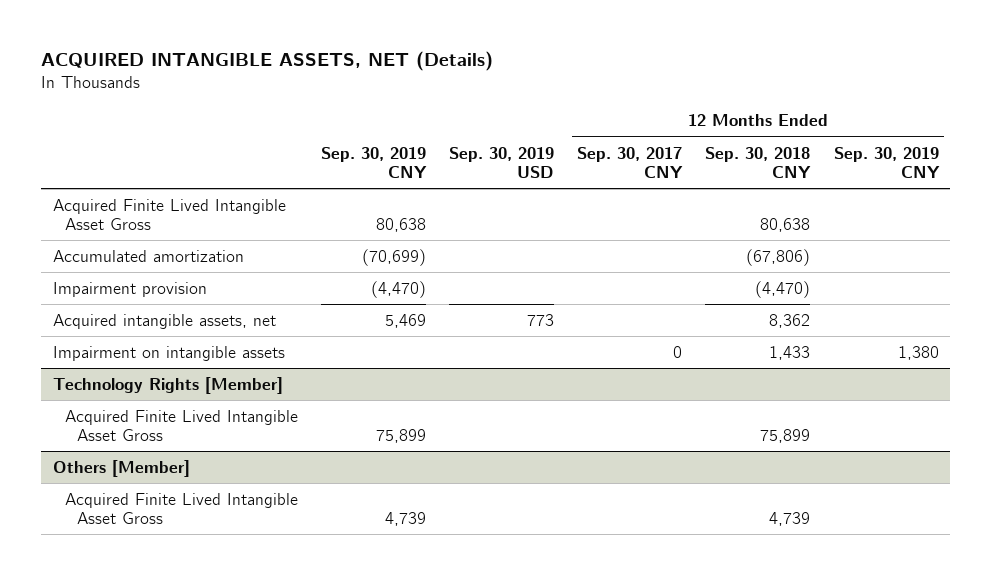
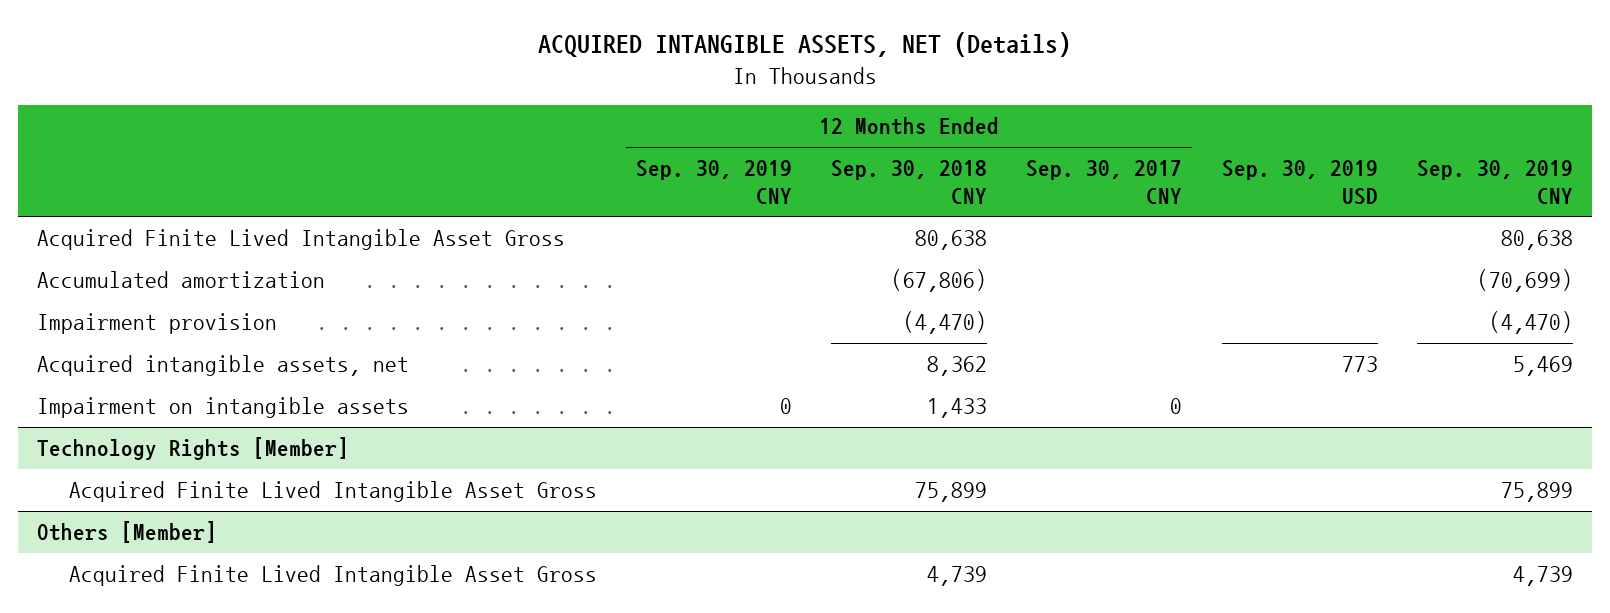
[897,345,939,360] 1,380 -> [780,398,793,415] 0

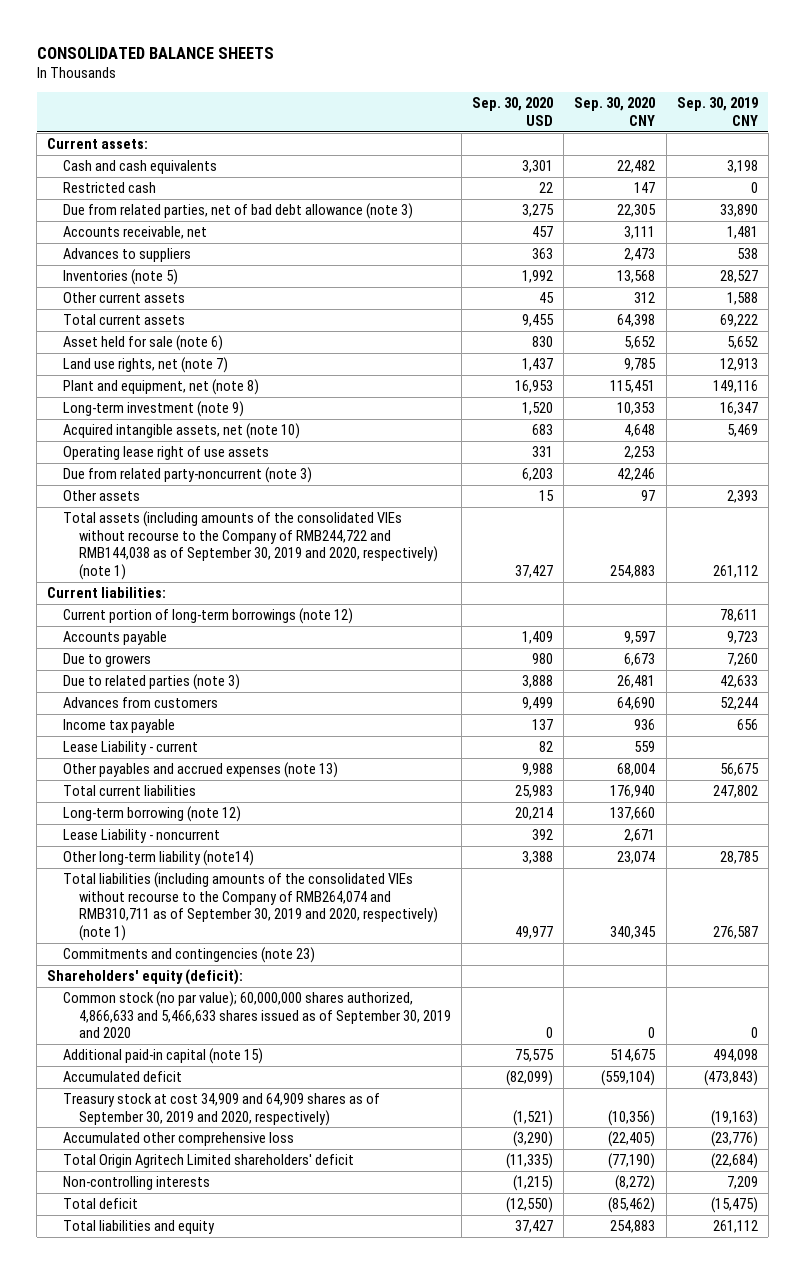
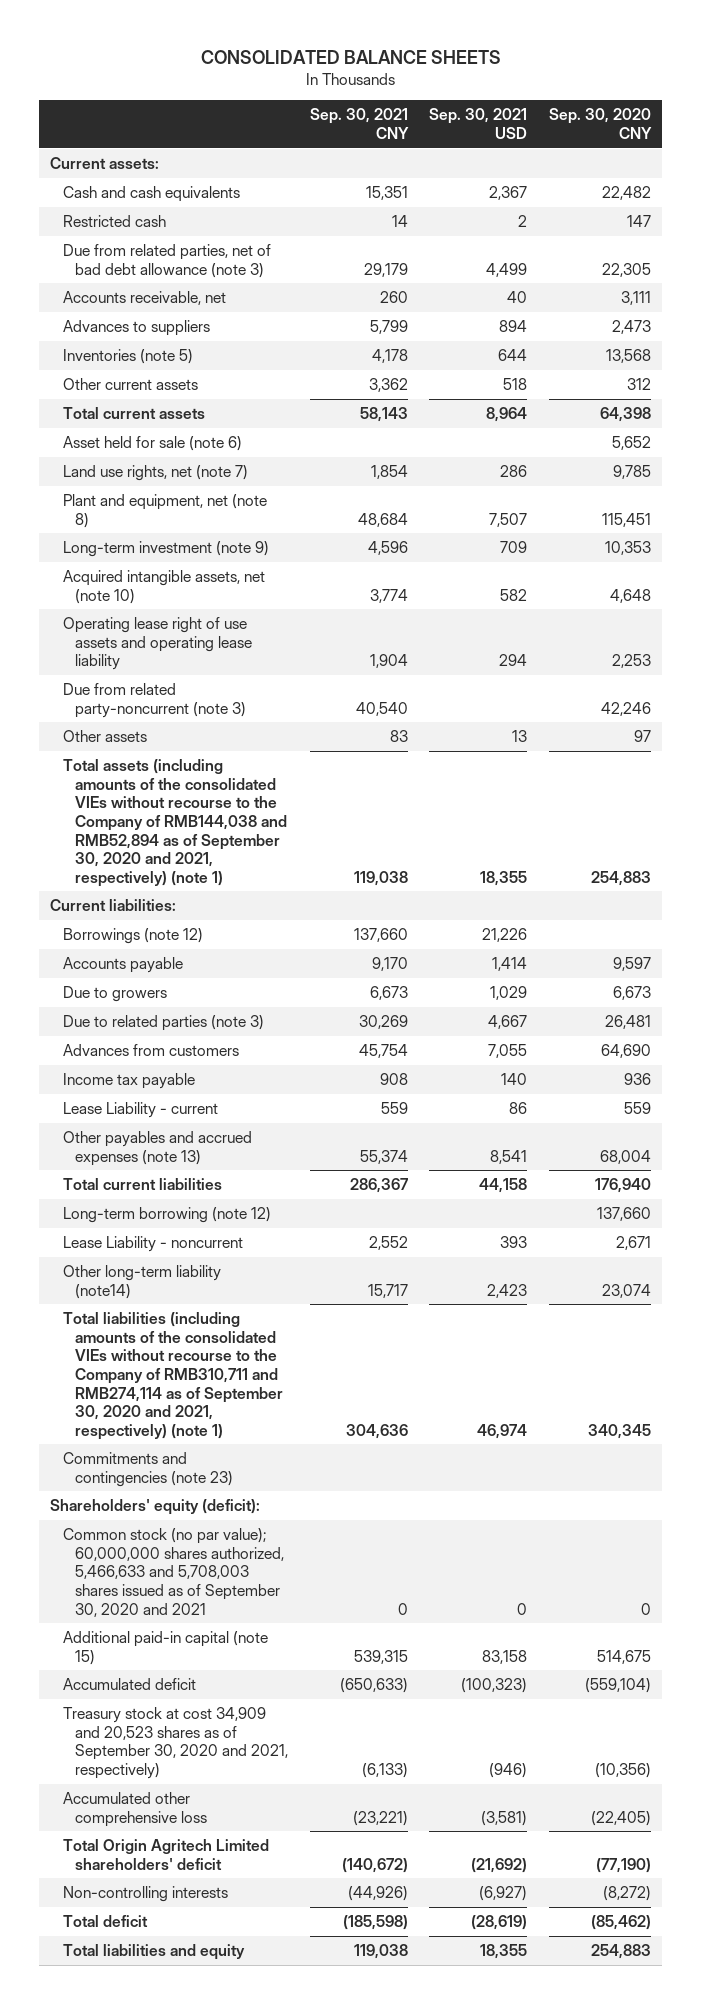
[472,97,554,127] Sep. 30, 2020 USD -> none
[676,97,758,127] Sep. 30, 2019 CNY -> none
none -> [309,108,409,139] Sep. 30, 2021 CNY
none -> [429,108,528,139] Sep. 30, 2021 USD
[63,445,270,460] Operating lease right of use assets -> [62,617,252,671] Operating lease right of use assets and operating lease liability
[63,510,438,581] Total assets (including amounts of the consolidated VIEs without recourse to the Company of RMB244,722 and RMB144,038 as of September 30, 2019 and 2020, respectively) (note 1) -> [62,759,287,887] Total assets (including amounts of the consolidated VIEs without recourse to the Company of RMB144,038 and RMB52,894 as of September 30, 2020 and 2021, respectively) (note 1)
[63,607,354,624] Current portion of long-term borrowings (note 12) -> [62,928,203,945] Borrowings (note 12)
[63,871,438,942] Total liabilities (including amounts of the consolidated VIEs without recourse to the Company of RMB264,074 and RMB310,711 as of September 30, 2019 and 2020, respectively) (note 1) -> [62,1312,283,1440] Total liabilities (including amounts of the consolidated VIEs without recourse to the Company of RMB310,711 and RMB274,114 as of September 30, 2020 and 2021, respectively) (note 1)
[63,990,451,1039] Common stock (no par value); 60,000,000 shares authorized, 4,866,633 and 5,466,633 shares issued as of September 30, 2019 and 2020 -> [62,1528,284,1617] Common stock (no par value); 60,000,000 shares authorized, 5,466,633 and 5,708,003 shares issued as of September 30, 2020 and 2021
[63,1092,381,1126] Treasury stock at cost 34,909 and 64,909 shares as of September 30, 2019 and 2020, respectively) -> [62,1707,288,1779] Treasury stock at cost 34,909 and 20,523 shares as of September 30, 2020 and 2021, respectively)

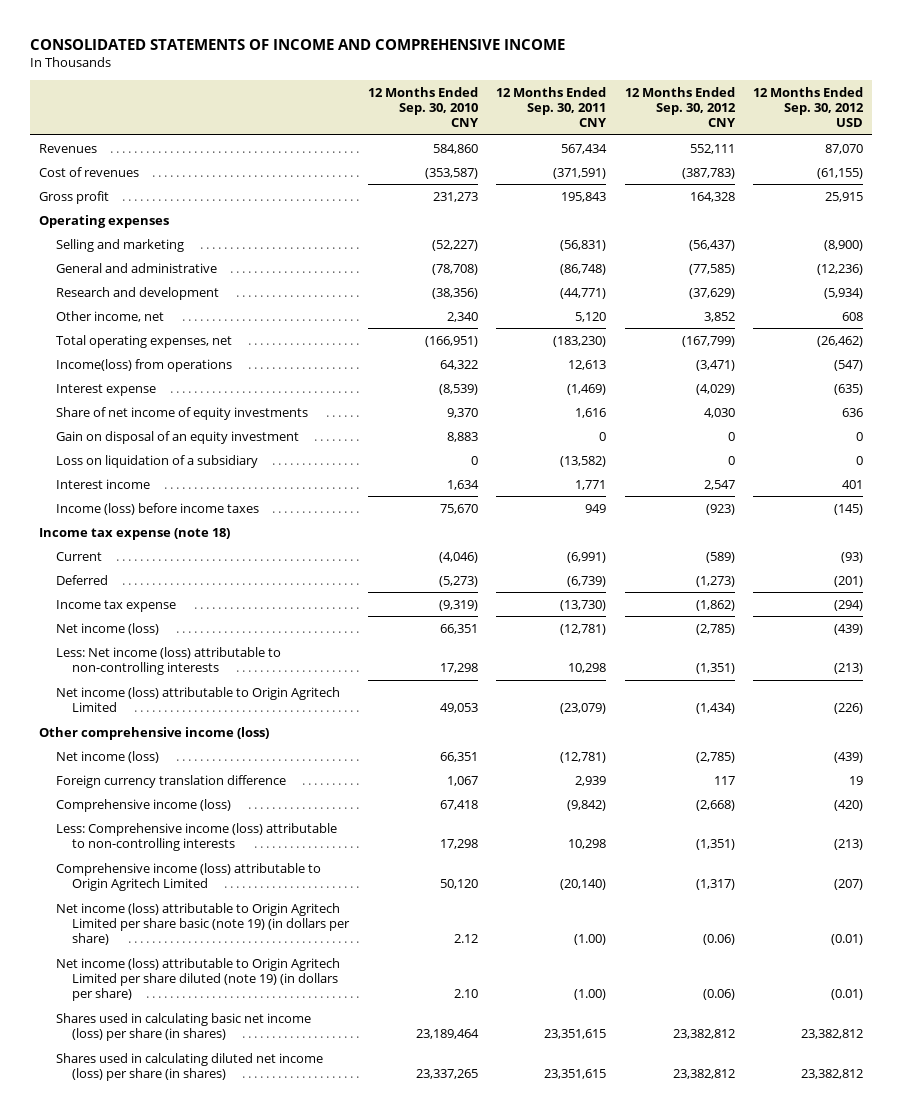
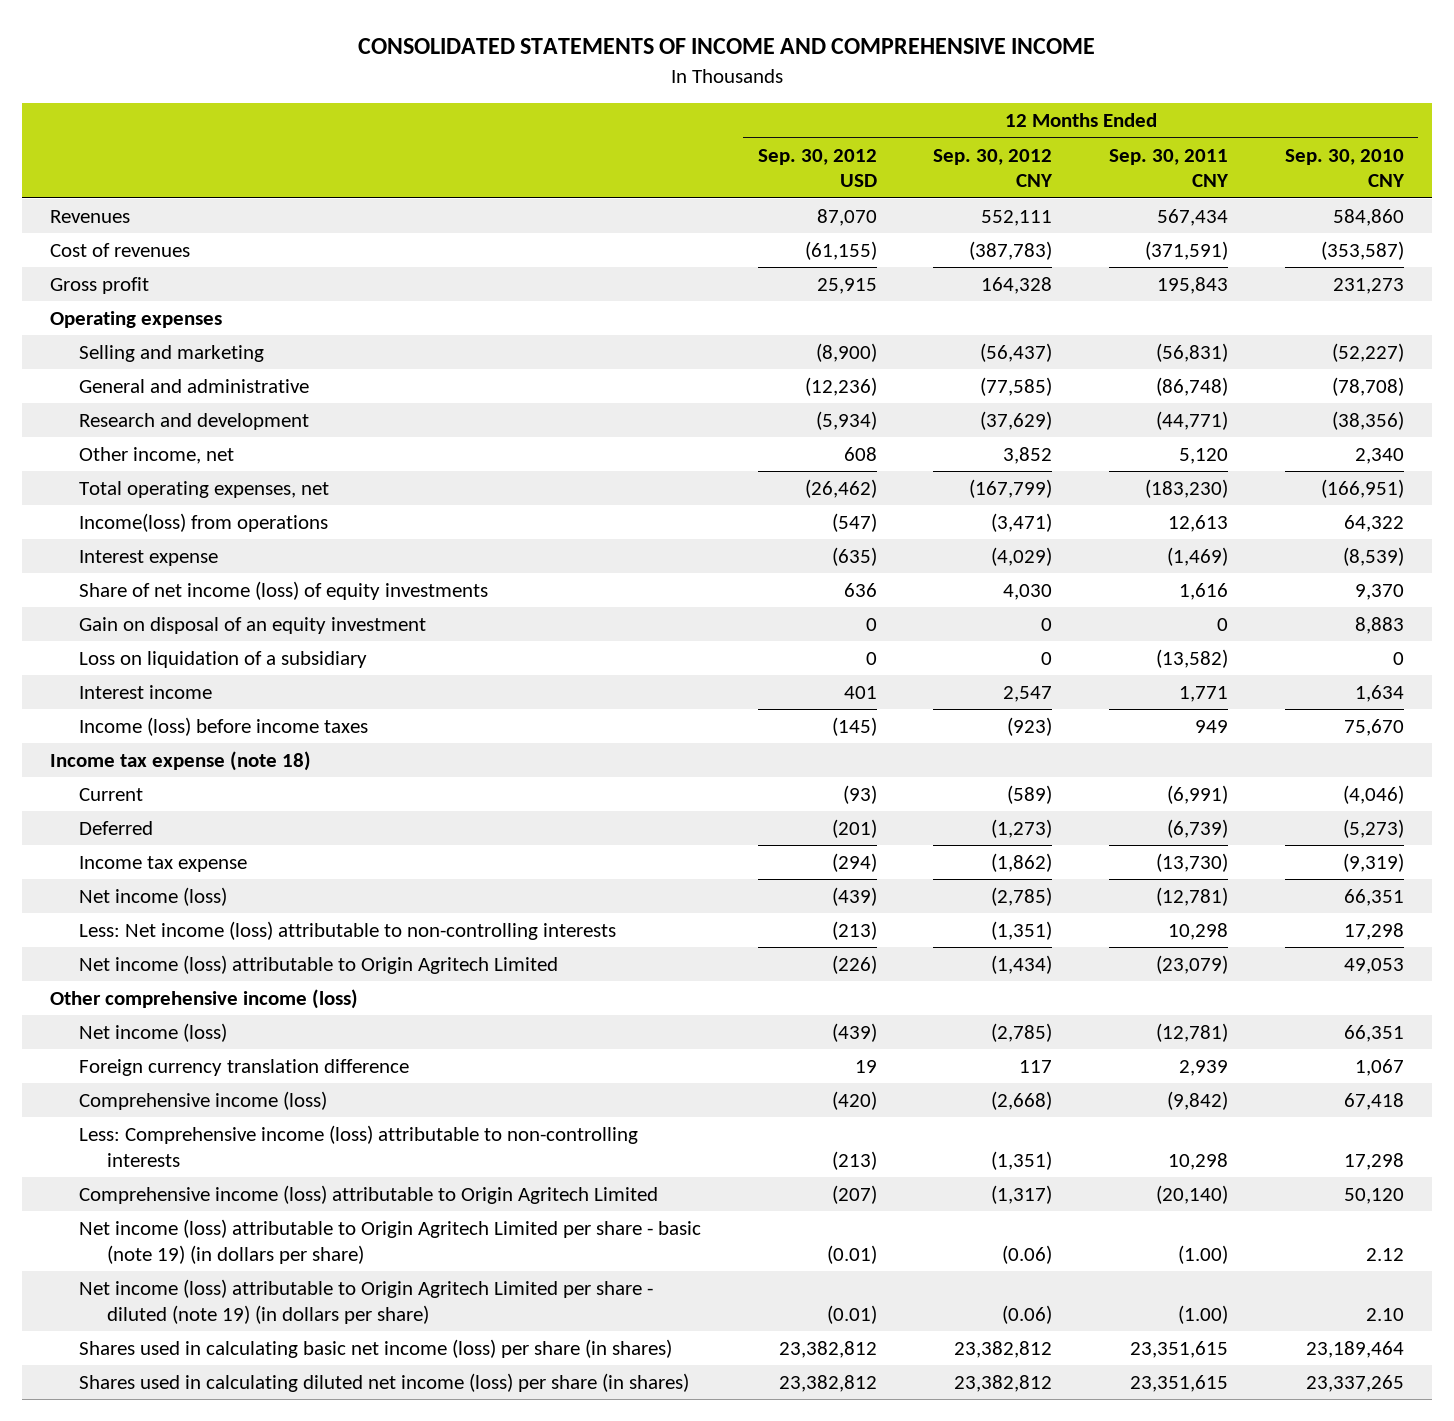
[55,406,308,420] Share of net income of equity investments -> [78,580,488,600] Share of net income (loss) of equity investments
[55,902,351,946] Net income (loss) attributable to Origin Agritech Limited per share basic (note 19) (in dollars per share) -> [78,1218,701,1264] Net income (loss) attributable to Origin Agritech Limited per share - basic (note 19) (in dollars per share)
[55,957,340,1002] Net income (loss) attributable to Origin Agritech Limited per share diluted (note 19) (in dollars per share) -> [78,1278,653,1324] Net income (loss) attributable to Origin Agritech Limited per share - diluted (note 19) (in dollars per share)

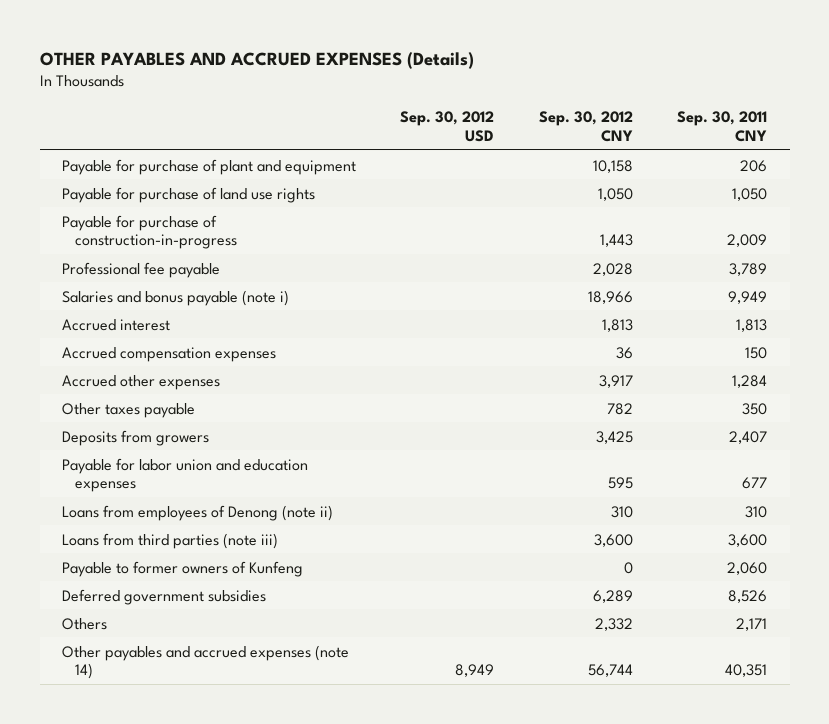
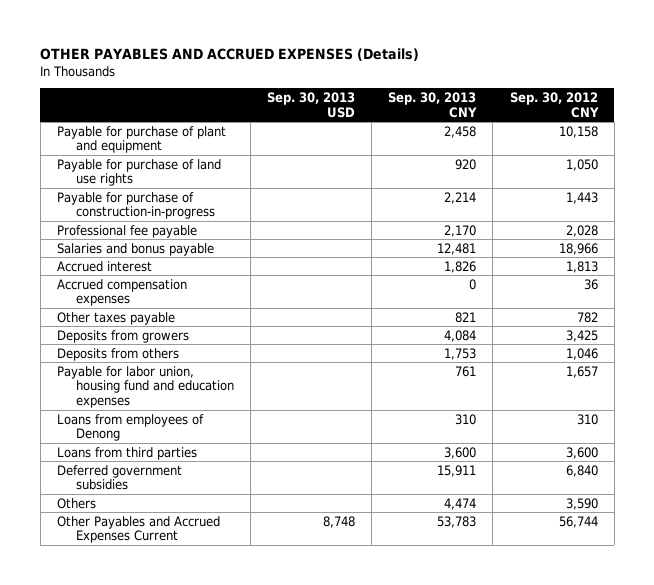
[400,111,495,142] Sep. 30, 2012 USD -> none
[677,111,768,142] Sep. 30, 2011 CNY -> none
none -> [266,91,355,118] Sep. 30, 2013 USD
none -> [388,91,478,118] Sep. 30, 2013 CNY
[61,289,289,306] Salaries and bonus payable (note i) -> [56,242,214,256] Salaries and bonus payable
[61,374,220,390] Accrued other expenses -> none
[61,560,303,577] Payable to former owners of Kunfeng -> none
none -> [56,347,179,361] Deposits from others
[61,457,308,493] Payable for labor union and education expenses -> [56,365,234,409] Payable for labor union, housing fund and education expenses
[607,477,633,490] 595 -> [565,365,598,378] 1,657
[61,504,333,521] Loans from employees of Denong (note ii) -> [56,413,204,442] Loans from employees of Denong
[61,532,278,549] Loans from third parties (note iii) -> [56,446,197,460] Loans from third parties
[592,589,633,603] 6,289 -> [565,464,598,477] 6,840
[594,617,633,631] 2,332 -> [565,497,598,510] 3,590
[61,644,349,680] Other payables and accrued expenses (note 14) -> [56,515,220,544] Other Payables and Accrued Expenses Current

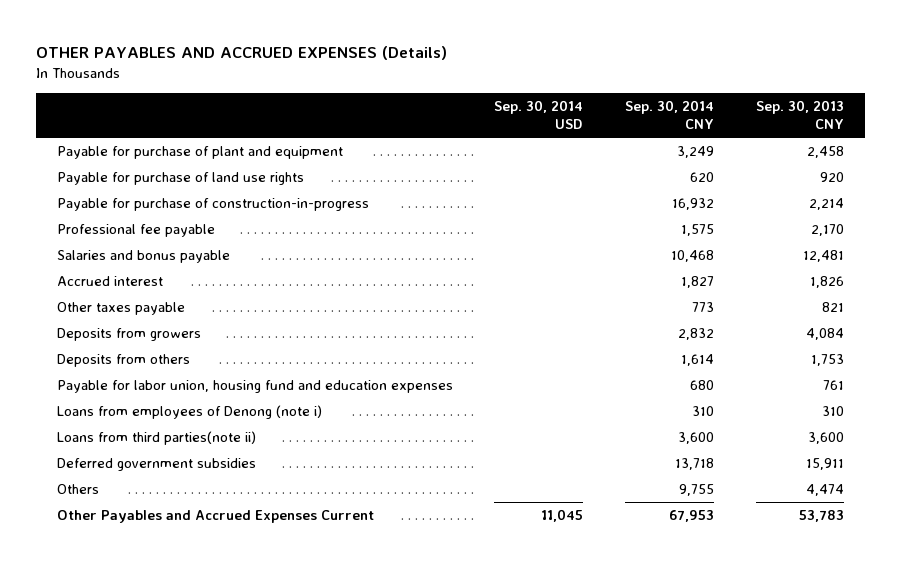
[266,91,355,118] Sep. 30, 2013 USD -> none
[509,91,599,118] Sep. 30, 2012 CNY -> none
none -> [494,99,584,129] Sep. 30, 2014 USD
none -> [625,99,715,129] Sep. 30, 2014 CNY
[56,278,187,307] Accrued compensation expenses -> none
[56,413,204,442] Loans from employees of Denong -> [56,405,322,420] Loans from employees of Denong (note i)
[56,446,197,460] Loans from third parties -> [56,431,256,446] Loans from third parties(note ii)

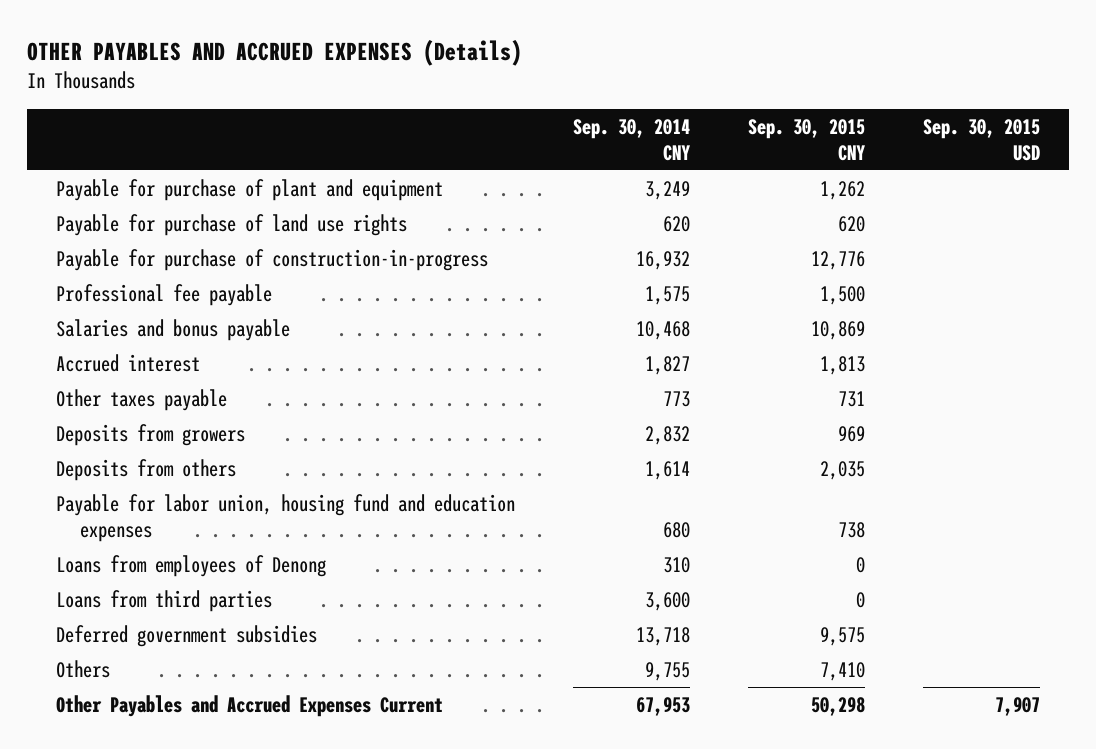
[494,99,584,129] Sep. 30, 2014 USD -> none
[756,99,845,129] Sep. 30, 2013 CNY -> none
none -> [748,118,866,161] Sep. 30, 2015 CNY
none -> [923,118,1041,161] Sep. 30, 2015 USD
[56,405,322,420] Loans from employees of Denong (note i) -> [55,554,326,577] Loans from employees of Denong
[56,431,256,446] Loans from third parties(note ii) -> [55,589,272,612] Loans from third parties

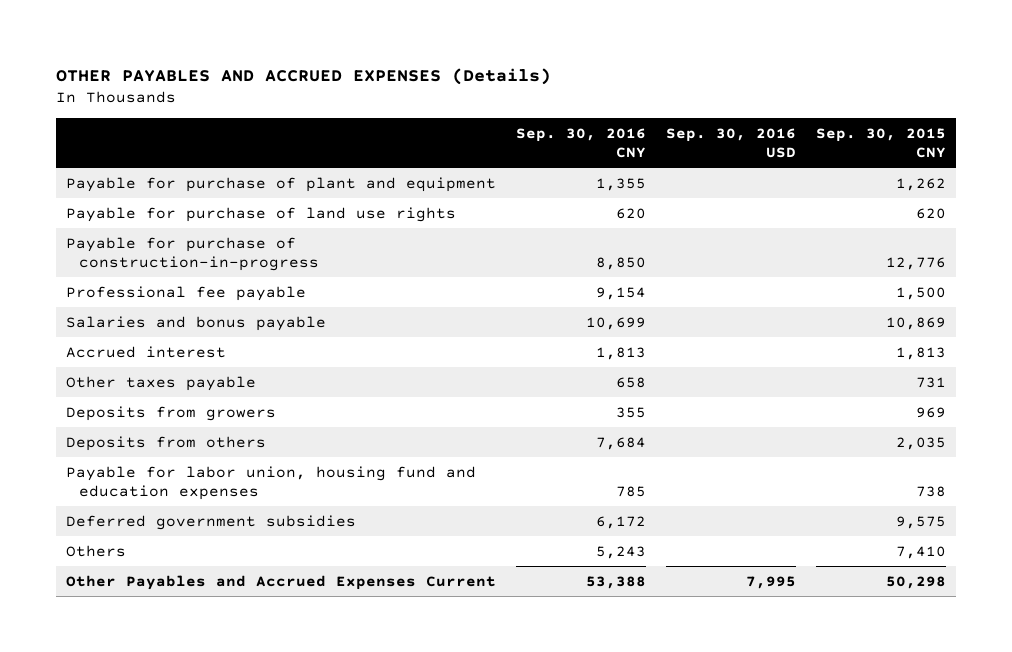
[573,118,691,161] Sep. 30, 2014 CNY -> none
[923,118,1041,161] Sep. 30, 2015 USD -> none
none -> [515,128,646,158] Sep. 30, 2016 CNY
none -> [666,128,797,158] Sep. 30, 2016 USD
[55,554,326,577] Loans from employees of Denong -> none
[55,589,272,612] Loans from third parties -> none

